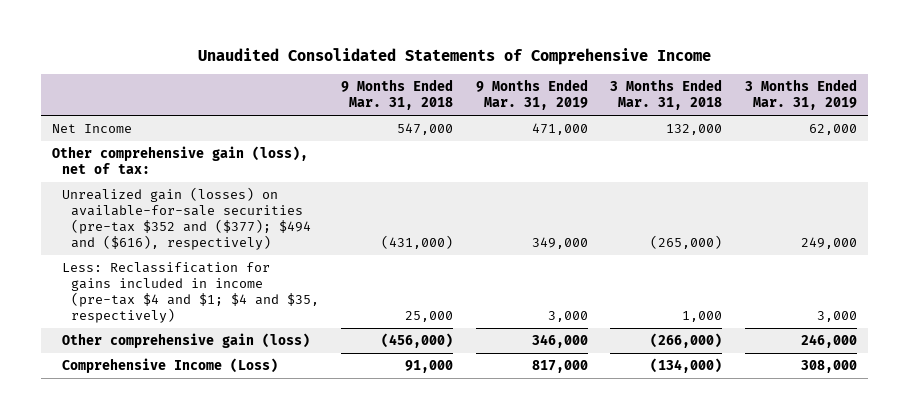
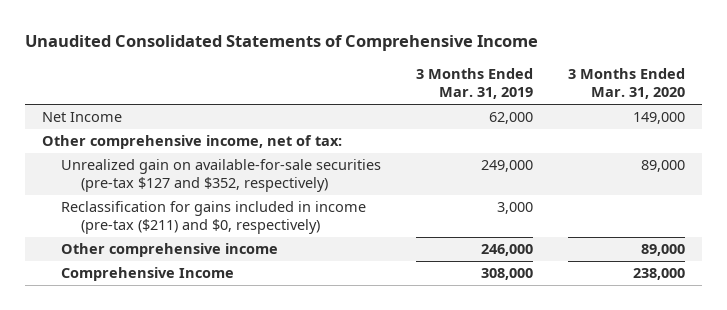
[341,79,454,111] 9 Months Ended Mar. 31, 2018 -> none
[475,79,588,111] 9 Months Ended Mar. 31, 2019 -> none
[610,79,723,111] 3 Months Ended Mar. 31, 2018 -> none
none -> [567,68,685,100] 3 Months Ended Mar. 31, 2020
[52,146,309,175] Other comprehensive gain (loss), net of tax: -> [42,135,343,150] Other comprehensive income, net of tax:
[61,187,311,251] Unrealized gain (losses) on available-for-sale securities (pre-tax $352 and ($377); $494 and ($616), respectively) -> [61,159,382,193] Unrealized gain on available-for-sale securities (pre-tax $127 and $352, respectively)
[61,262,319,324] Less: Reclassification for gains included in income (pre-tax $4 and $1; $4 and $35, respectively) -> [61,201,367,235] Reclassification for gains included in income (pre-tax ($211) and $0, respectively)
[61,333,310,349] Other comprehensive gain (loss) -> [61,243,279,258] Other comprehensive income
[61,358,278,374] Comprehensive Income (Loss) -> [61,267,235,282] Comprehensive Income

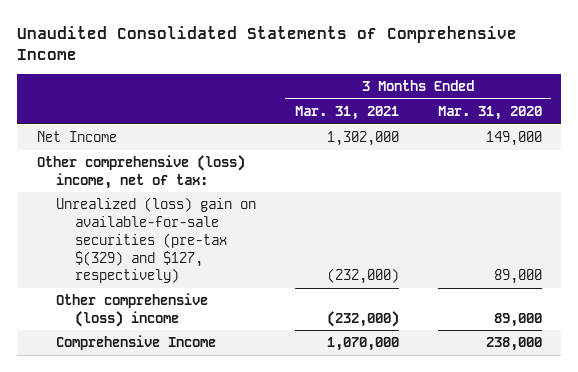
[416,68,534,100] 3 Months Ended Mar. 31, 2019 -> none
none -> [294,106,399,121] Mar. 31, 2021
[61,201,367,235] Reclassification for gains included in income (pre-tax ($211) and $0, respectively) -> none
[42,135,343,150] Other comprehensive income, net of tax: -> [36,155,245,190] Other comprehensive (loss) income, net of tax:
[61,159,382,193] Unrealized gain on available-for-sale securities (pre-tax $127 and $352, respectively) -> [55,197,256,284] Unrealized (loss) gain on available-for-sale securities (pre-tax $(329) and $127, respectively)
[61,243,279,258] Other comprehensive income -> [55,293,208,328] Other comprehensive (loss) income

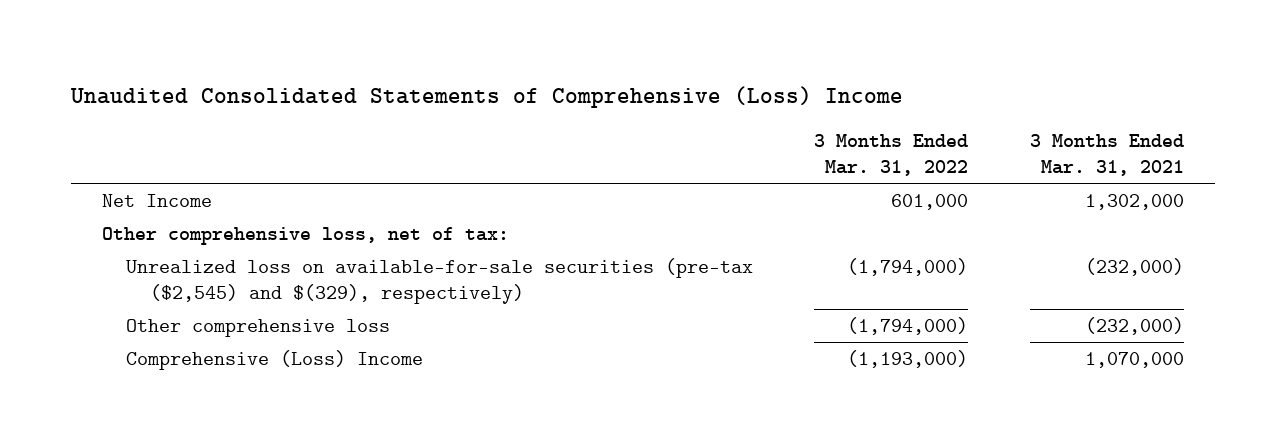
[17,25,518,61] Unaudited Consolidated Statements of Comprehensive Income -> [69,86,903,109] Unaudited Consolidated Statements of Comprehensive (Loss) Income
[437,106,542,121] Mar. 31, 2020 -> none
none -> [814,133,969,177] 3 Months Ended Mar. 31, 2022
[36,155,245,190] Other comprehensive (loss) income, net of tax: -> [101,226,509,245] Other comprehensive loss, net of tax:
[55,197,256,284] Unrealized (loss) gain on available-for-sale securities (pre-tax $(329) and $127, respectively) -> [125,257,753,305] Unrealized loss on available-for-sale securities (pre-tax ($2,545) and $(329), respectively)
[55,293,208,328] Other comprehensive (loss) income -> [125,318,390,337] Other comprehensive loss
[55,335,216,351] Comprehensive Income -> [125,349,423,370] Comprehensive (Loss) Income

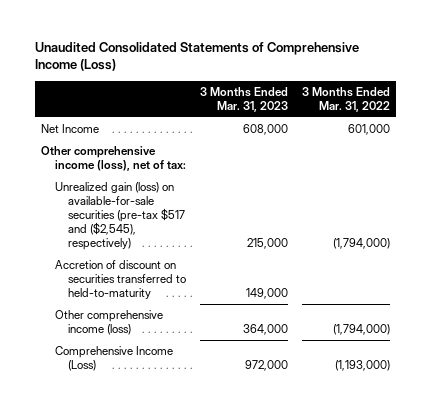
[69,86,903,109] Unaudited Consolidated Statements of Comprehensive (Loss) Income -> [34,41,359,72] Unaudited Consolidated Statements of Comprehensive Income (Loss)
[1029,133,1184,177] 3 Months Ended Mar. 31, 2021 -> none
none -> [199,86,288,112] 3 Months Ended Mar. 31, 2023
[101,226,509,245] Other comprehensive loss, net of tax: -> [41,146,186,172] Other comprehensive income (loss), net of tax:
[125,257,753,305] Unrealized loss on available-for-sale securities (pre-tax ($2,545) and $(329), respectively) -> [54,182,186,251] Unrealized gain (loss) on available-for-sale securities (pre-tax $517 and ($2,545), respectively)
none -> [54,260,187,300] Accretion of discount on securities transferred to held-to-maturity
[125,318,390,337] Other comprehensive loss -> [54,310,163,336] Other comprehensive income (loss)
[125,349,423,370] Comprehensive (Loss) Income -> [54,346,173,372] Comprehensive Income (Loss)

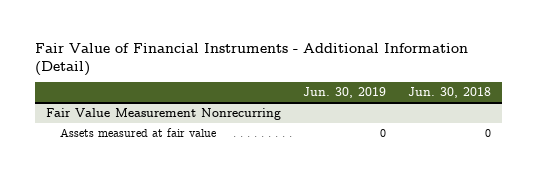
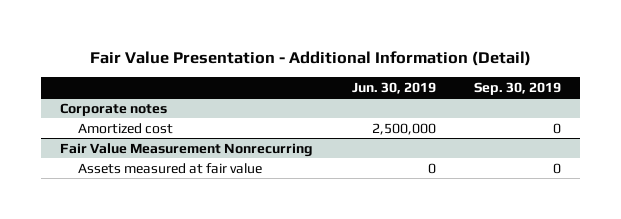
[34,42,468,76] Fair Value of Financial Instruments - Additional Information (Detail) -> [89,50,531,66] Fair Value Presentation - Additional Information (Detail)
[408,87,492,99] Jun. 30, 2018 -> none
none -> [474,81,562,95] Sep. 30, 2019
none -> [60,102,168,116] Corporate notes
none -> [78,122,174,134] Amortized cost

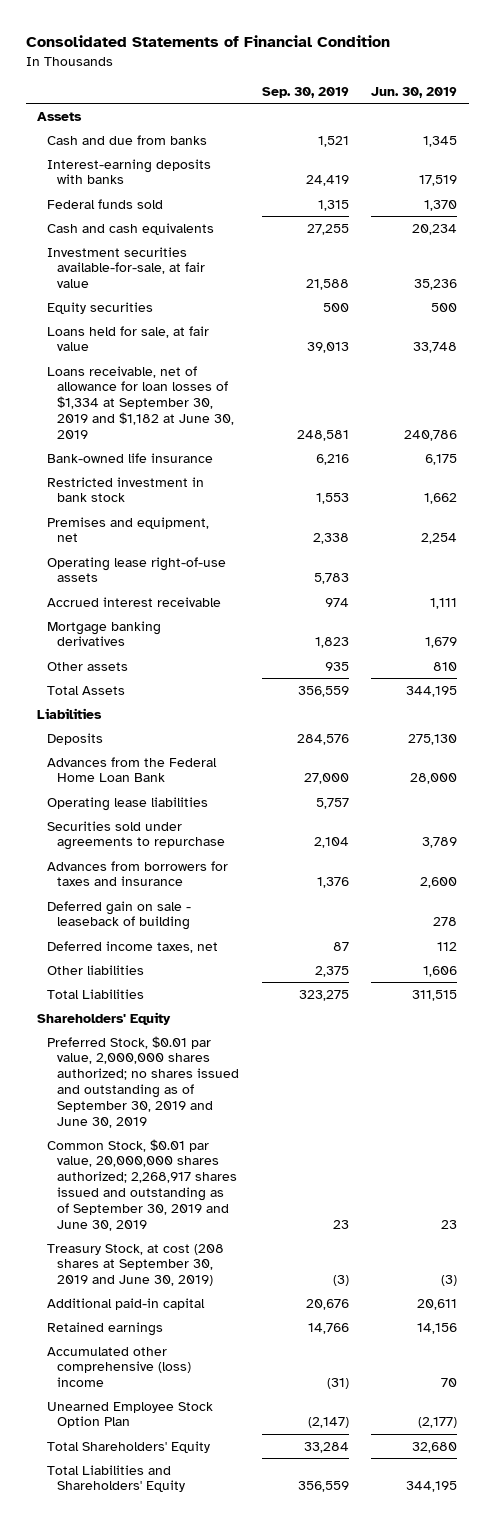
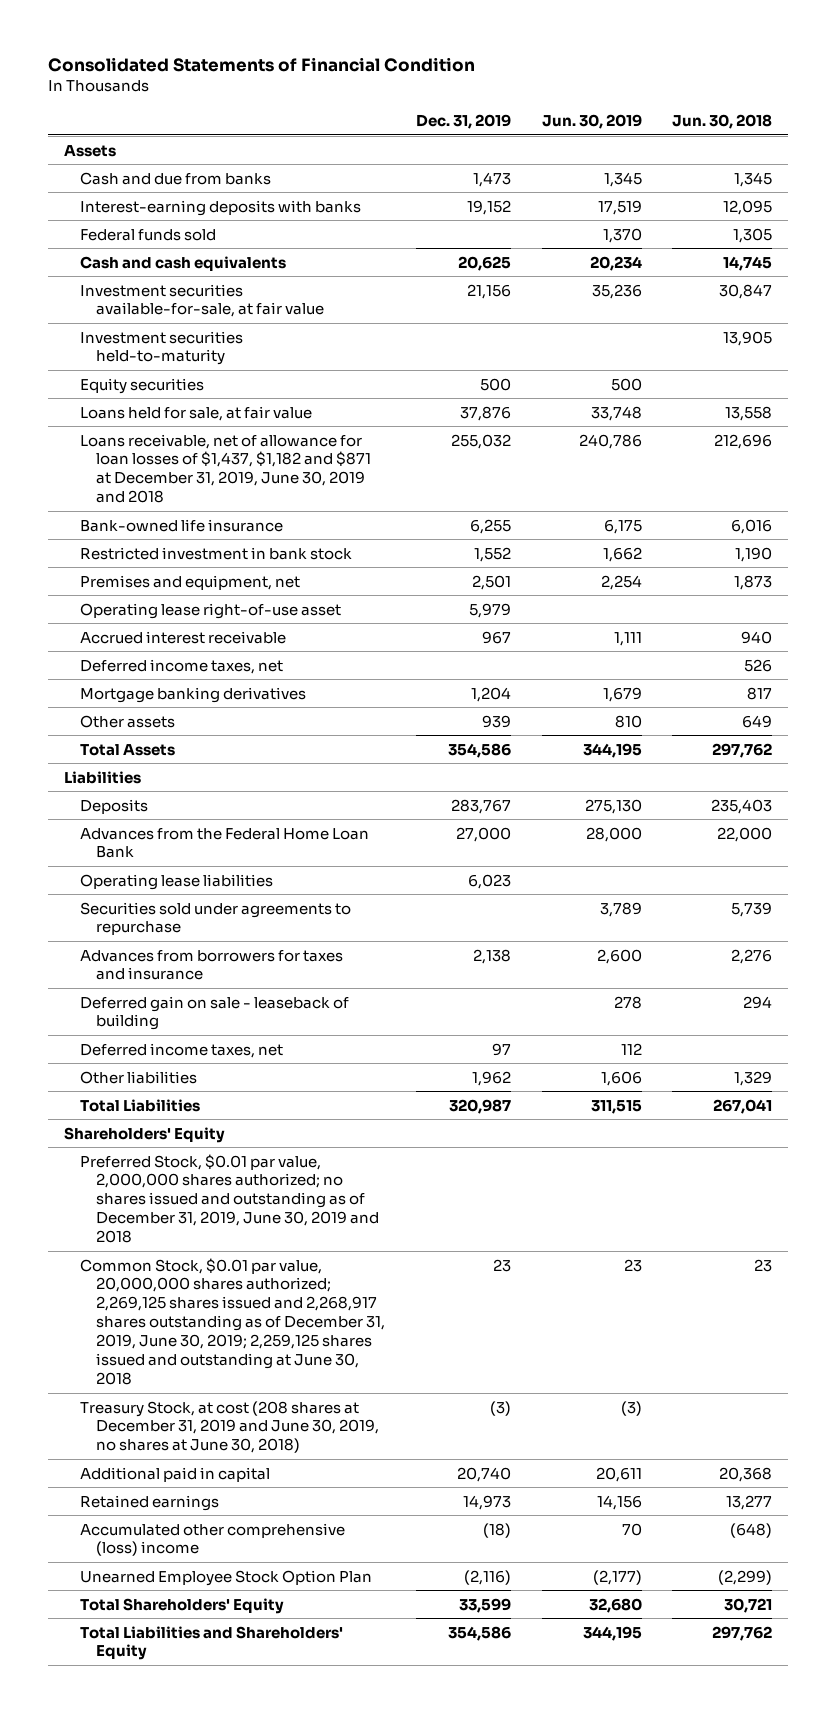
[261,87,349,99] Sep. 30, 2019 -> none
none -> [415,113,511,129] Dec. 31, 2019
none -> [672,113,773,129] Jun. 30, 2018
none -> [79,330,243,366] Investment securities held-to-maturity
[47,365,234,440] Loans receivable, net of allowance for loan losses of $1,334 at September 30, 2019 and $1,182 at June 30, 2019 -> [79,433,371,504] Loans receivable, net of allowance for loan losses of $1,437, $1,182 and $871 at December 31, 2019, June 30, 2019 and 2018
[47,556,227,583] Operating lease right-of-use assets -> [79,602,341,619] Operating lease right-of-use asset
none -> [79,658,283,674] Deferred income taxes, net
[47,1035,239,1129] Preferred Stock, $0.01 par value, 2,000,000 shares authorized; no shares issued and outstanding as of September 30, 2019 and June 30, 2019 -> [79,1153,379,1244] Preferred Stock, $0.01 par value, 2,000,000 shares authorized; no shares issued and outstanding as of December 31, 2019, June 30, 2019 and 2018
[47,1138,237,1232] Common Stock, $0.01 par value, 20,000,000 shares authorized; 2,268,917 shares issued and outstanding as of September 30, 2019 and June 30, 2019 -> [79,1257,385,1385] Common Stock, $0.01 par value, 20,000,000 shares authorized; 2,269,125 shares issued and 2,268,917 shares outstanding as of December 31, 2019, June 30, 2019; 2,259,125 shares issued and outstanding at June 30, 2018
[47,1243,225,1287] Treasury Stock, at cost (208 shares at September 30, 2019 and June 30, 2019) -> [79,1400,379,1454] Treasury Stock, at cost (208 shares at December 31, 2019 and June 30, 2019, no shares at June 30, 2018)
[47,1297,206,1310] Additional paid-in capital -> [79,1466,270,1482] Additional paid in capital

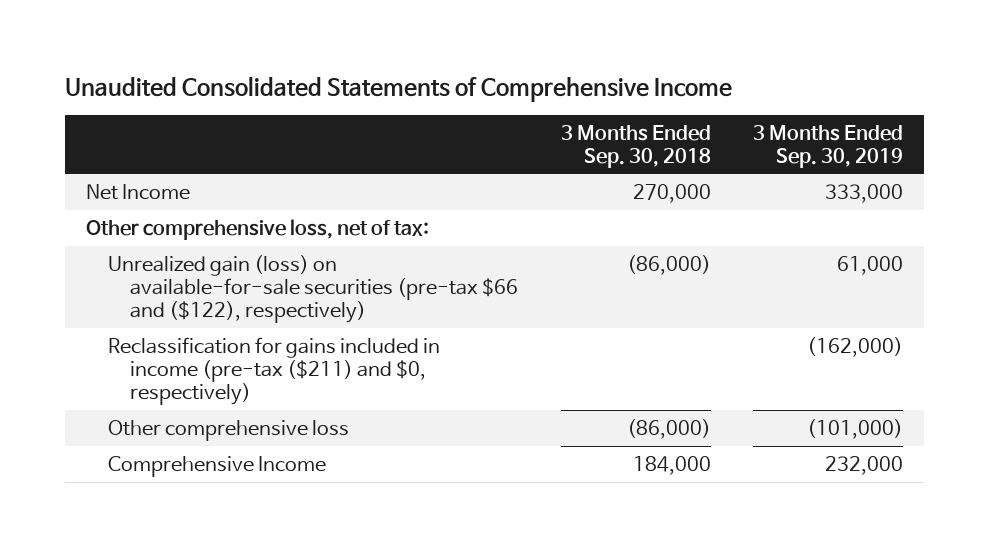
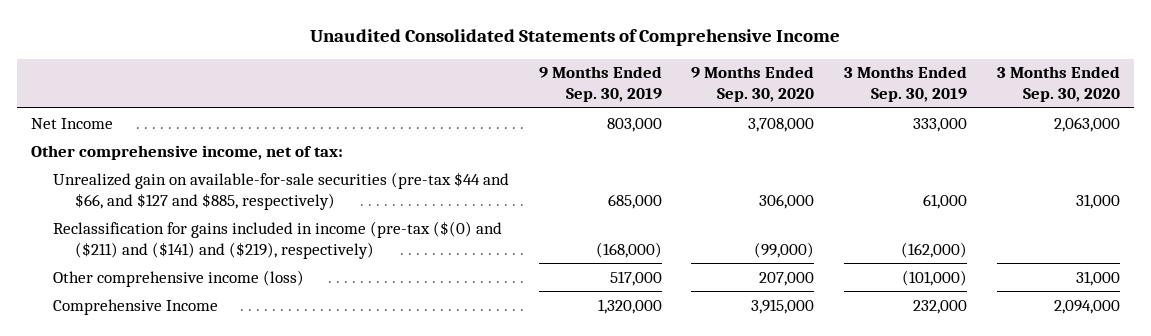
[560,124,711,168] 3 Months Ended Sep. 30, 2018 -> none
none -> [538,66,662,103] 9 Months Ended Sep. 30, 2019
none -> [691,66,815,103] 9 Months Ended Sep. 30, 2020
none -> [996,66,1120,103] 3 Months Ended Sep. 30, 2020
[85,219,429,241] Other comprehensive loss, net of tax: -> [31,144,344,160] Other comprehensive income, net of tax:
[108,255,519,323] Unrealized gain (loss) on available-for-sale securities (pre-tax $66 and ($122), respectively) -> [53,171,510,210] Unrealized gain on available-for-sale securities (pre-tax $44 and $66, and $127 and $885, respectively)
[108,337,441,405] Reclassification for gains included in income (pre-tax ($211) and $0, respectively) -> [53,220,503,259] Reclassification for gains included in income (pre-tax ($(0) and ($211) and ($141) and ($219), respectively)
[108,420,350,442] Other comprehensive loss -> [53,269,305,287] Other comprehensive income (loss)

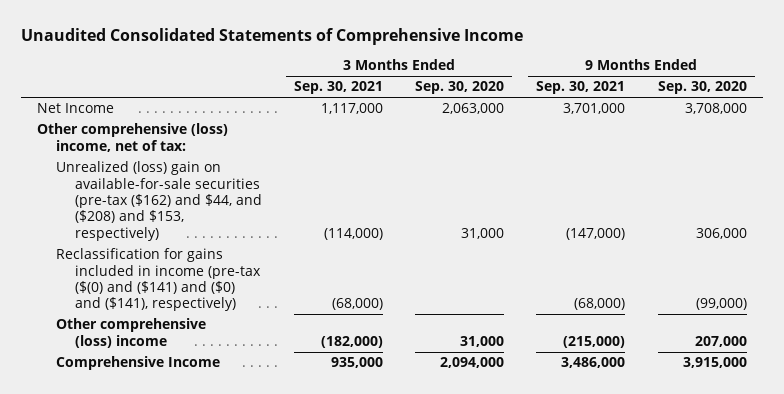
[538,66,662,103] 9 Months Ended Sep. 30, 2019 -> none
[843,66,967,103] 3 Months Ended Sep. 30, 2019 -> none
none -> [293,81,383,95] Sep. 30, 2021
none -> [536,81,626,95] Sep. 30, 2021
[31,144,344,160] Other comprehensive income, net of tax: -> [36,123,228,152] Other comprehensive (loss) income, net of tax:
[53,171,510,210] Unrealized gain on available-for-sale securities (pre-tax $44 and $66, and $127 and $885, respectively) -> [55,161,262,241] Unrealized (loss) gain on available-for-sale securities (pre-tax ($162) and $44, and ($208) and $153, respectively)
[53,220,503,259] Reclassification for gains included in income (pre-tax ($(0) and ($211) and ($141) and ($219), respectively) -> [55,248,261,312] Reclassification for gains included in income (pre-tax ($(0) and ($141) and ($0) and ($141), respectively)
[53,269,305,287] Other comprehensive income (loss) -> [55,318,206,348] Other comprehensive (loss) income

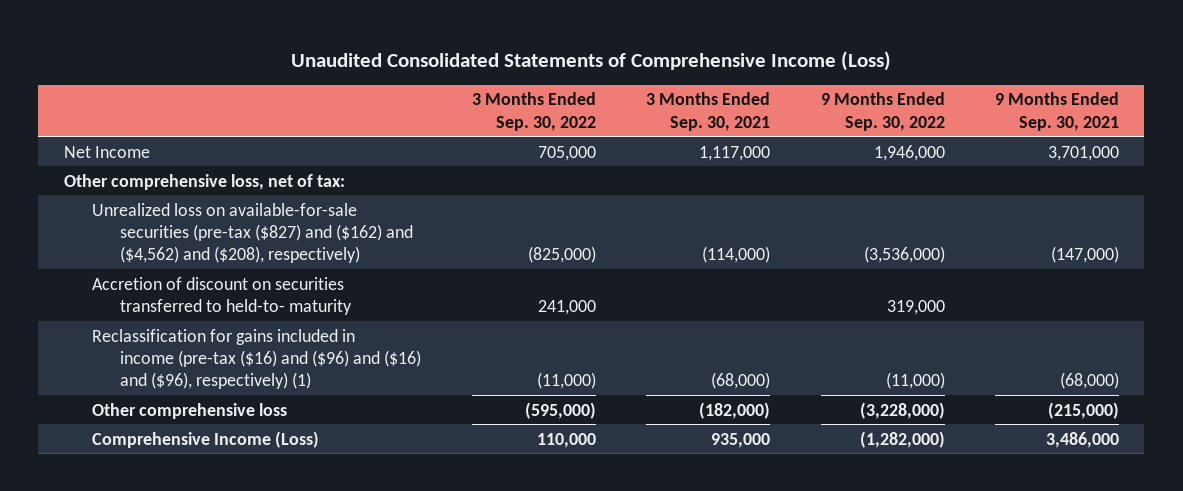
[20,28,523,46] Unaudited Consolidated Statements of Comprehensive Income -> [291,50,892,71] Unaudited Consolidated Statements of Comprehensive Income (Loss)
[415,81,505,95] Sep. 30, 2020 -> none
[657,81,747,95] Sep. 30, 2020 -> none
none -> [471,92,596,131] 3 Months Ended Sep. 30, 2022
none -> [820,92,945,131] 9 Months Ended Sep. 30, 2022
[36,123,228,152] Other comprehensive (loss) income, net of tax: -> [63,173,345,190] Other comprehensive loss, net of tax:
[55,161,262,241] Unrealized (loss) gain on available-for-sale securities (pre-tax ($162) and $44, and ($208) and $153, respectively) -> [91,202,414,264] Unrealized loss on available-for-sale securities (pre-tax ($827) and ($162) and ($4,562) and ($208), respectively)
none -> [91,276,353,315] Accretion of discount on securities transferred to held-to- maturity
[55,248,261,312] Reclassification for gains included in income (pre-tax ($(0) and ($141) and ($0) and ($141), respectively) -> [91,328,422,390] Reclassification for gains included in income (pre-tax ($16) and ($96) and ($16) and ($96), respectively) (1)
[55,318,206,348] Other comprehensive (loss) income -> [91,402,287,419] Other comprehensive loss
[55,356,220,371] Comprehensive Income -> [91,430,319,448] Comprehensive Income (Loss)

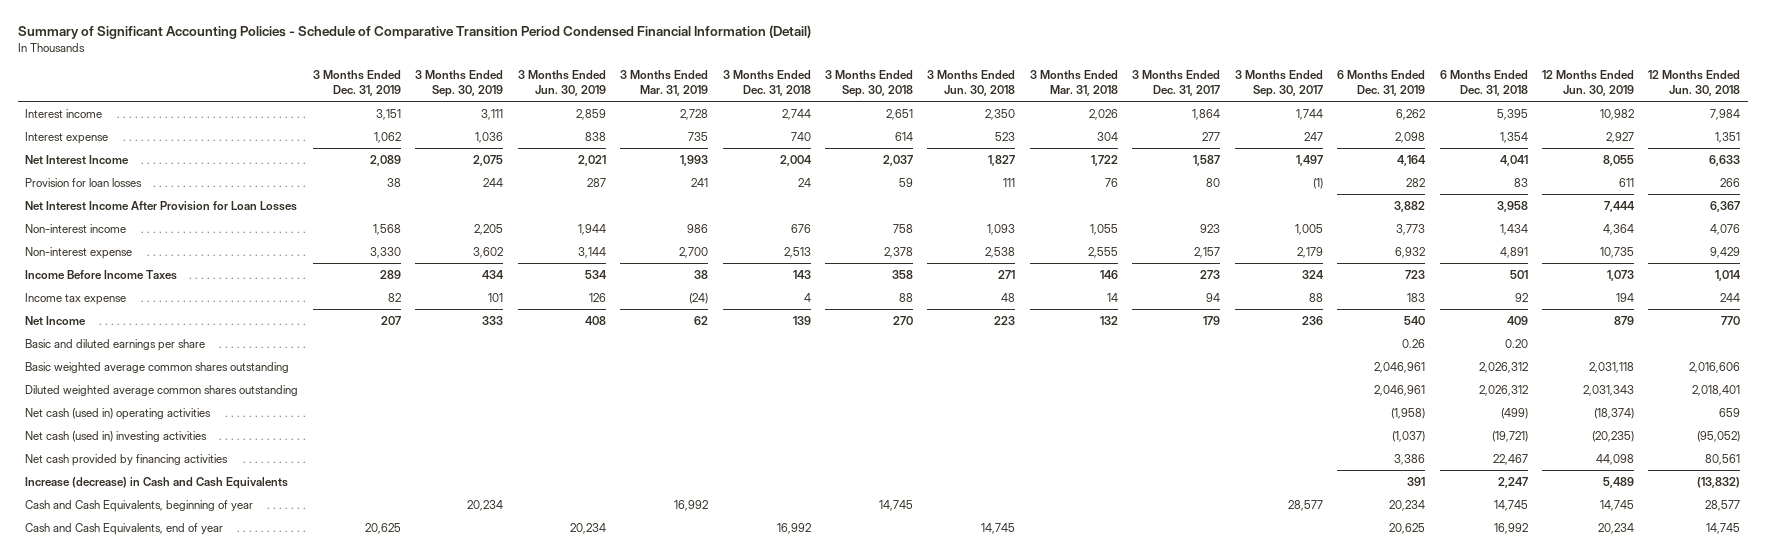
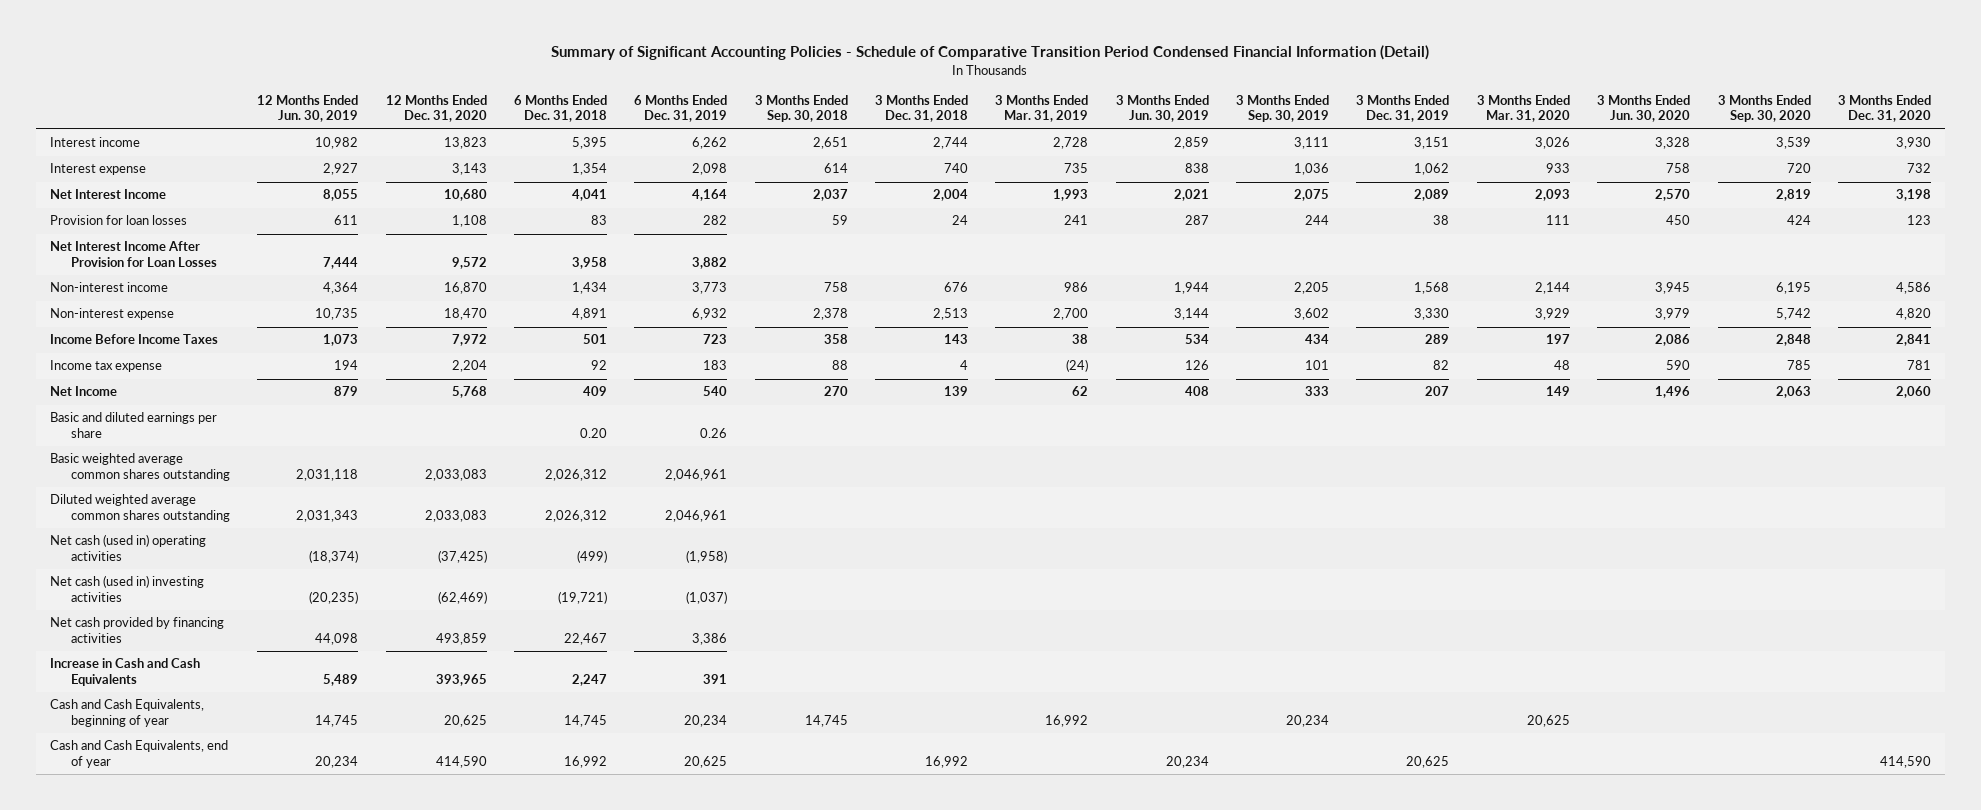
[927,70,1016,96] 3 Months Ended Jun. 30, 2018 -> none
[1029,70,1118,96] 3 Months Ended Mar. 31, 2018 -> none
[1132,70,1221,96] 3 Months Ended Dec. 31, 2017 -> none
[1234,70,1323,97] 3 Months Ended Sep. 30, 2017 -> none
[1648,70,1741,96] 12 Months Ended Jun. 30, 2018 -> none
none -> [385,95,487,123] 12 Months Ended Dec. 31, 2020
none -> [1476,95,1570,123] 3 Months Ended Mar. 31, 2020
none -> [1597,95,1691,123] 3 Months Ended Jun. 30, 2020
none -> [1717,95,1811,123] 3 Months Ended Sep. 30, 2020
none -> [1837,95,1931,123] 3 Months Ended Dec. 31, 2020
[25,476,289,489] Increase (decrease) in Cash and Cash Equivalents -> [50,658,201,686] Increase in Cash and Cash Equivalents

